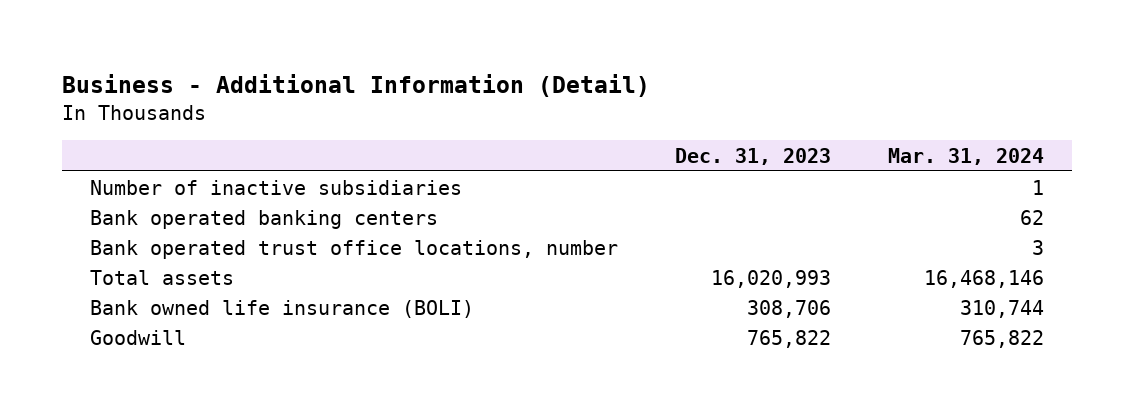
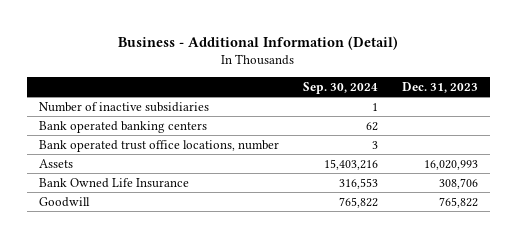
[887,147,1044,165] Mar. 31, 2024 -> none
none -> [302,81,378,94] Sep. 30, 2024
[90,269,235,285] Total assets -> [39,158,74,168] Assets
[90,299,475,318] Bank owned life insurance (BOLI) -> [39,177,190,188] Bank Owned Life Insurance

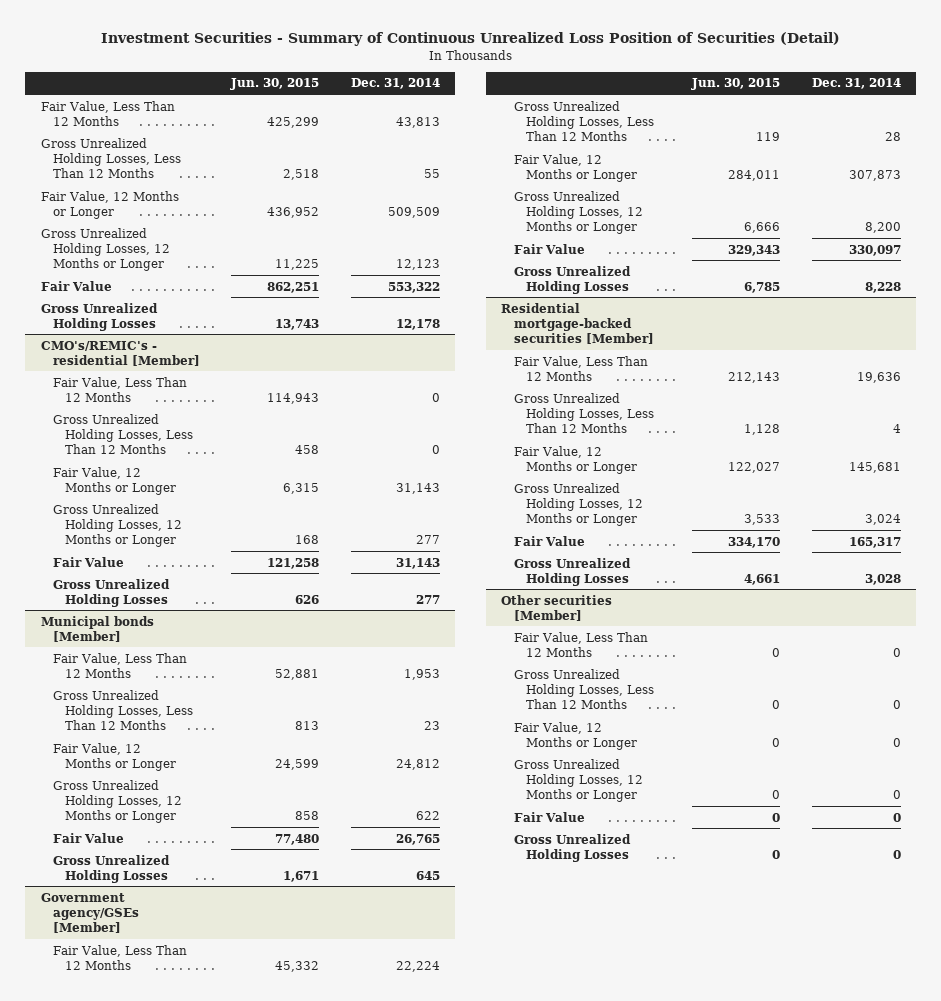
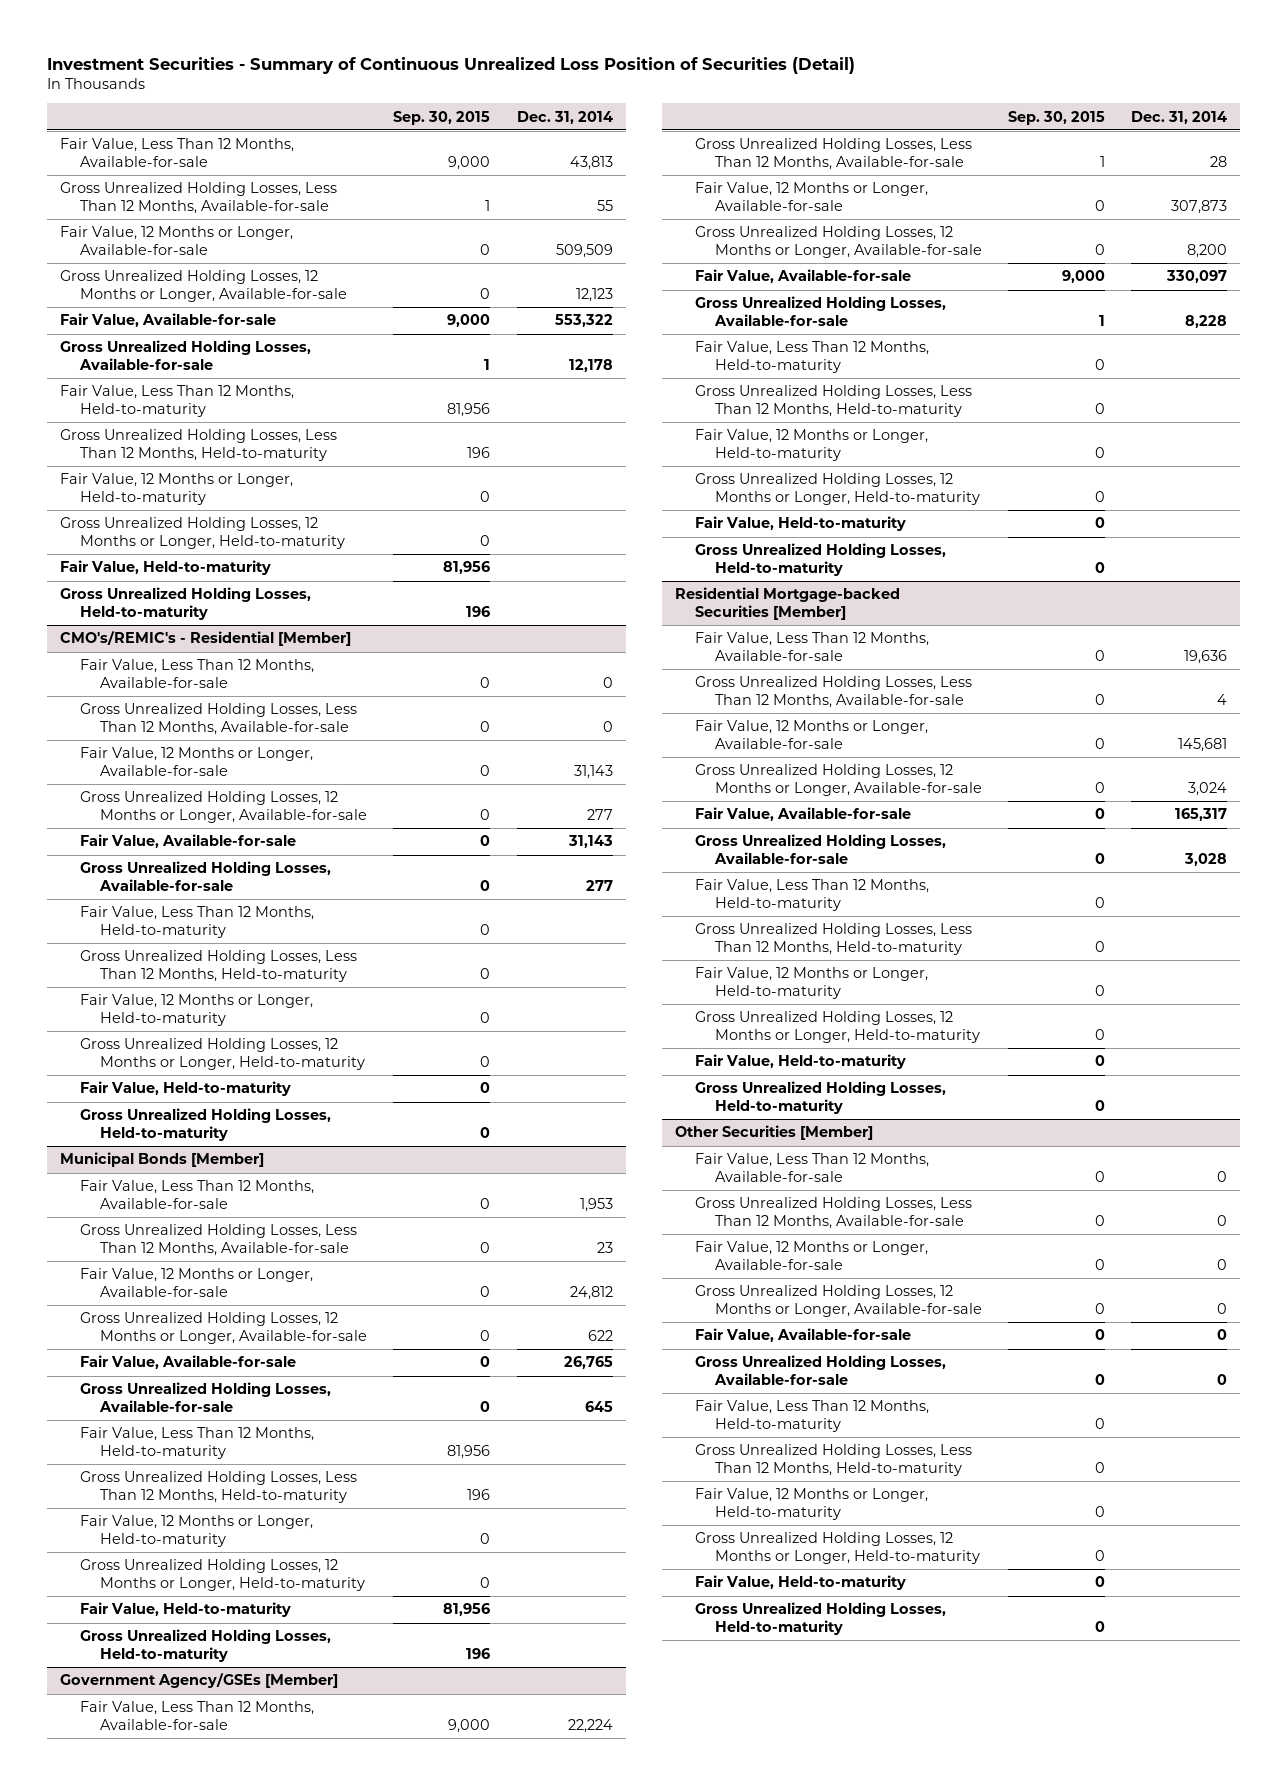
[230,78,320,91] Jun. 30, 2015 -> none
none -> [393,110,491,125] Sep. 30, 2015
[40,100,175,126] Fair Value, Less Than 12 Months -> [60,138,295,167] Fair Value, Less Than 12 Months, Available-for-sale
[40,137,181,178] Gross Unrealized Holding Losses, Less Than 12 Months -> [60,182,338,214] Gross Unrealized Holding Losses, Less Than 12 Months, Available-for-sale
[40,190,179,219] Fair Value, 12 Months or Longer -> [60,226,294,255] Fair Value, 12 Months or Longer, Available-for-sale
[40,227,170,271] Gross Unrealized Holding Losses, 12 Months or Longer -> [60,270,348,302] Gross Unrealized Holding Losses, 12 Months or Longer, Available-for-sale
[40,280,112,291] Fair Value -> [60,313,277,328] Fair Value, Available-for-sale
[40,302,158,331] Gross Unrealized Holding Losses -> [60,340,312,370] Gross Unrealized Holding Losses, Available-for-sale
none -> [60,385,295,417] Fair Value, Less Than 12 Months, Held-to-maturity
none -> [60,429,338,461] Gross Unrealized Holding Losses, Less Than 12 Months, Held-to-maturity
none -> [60,473,294,505] Fair Value, 12 Months or Longer, Held-to-maturity
none -> [60,517,346,549] Gross Unrealized Holding Losses, 12 Months or Longer, Held-to-maturity
none -> [60,560,272,576] Fair Value, Held-to-maturity
none -> [60,587,312,620] Gross Unrealized Holding Losses, Held-to-maturity
[40,340,200,366] CMO's/REMIC's - residential [Member] -> [60,631,352,647] CMO's/REMIC's - Residential [Member]
[52,376,187,402] Fair Value, Less Than 12 Months -> [80,659,315,688] Fair Value, Less Than 12 Months, Available-for-sale
[52,413,193,454] Gross Unrealized Holding Losses, Less Than 12 Months -> [80,703,358,735] Gross Unrealized Holding Losses, Less Than 12 Months, Available-for-sale
[52,466,176,495] Fair Value, 12 Months or Longer -> [80,747,314,776] Fair Value, 12 Months or Longer, Available-for-sale
[52,503,182,547] Gross Unrealized Holding Losses, 12 Months or Longer -> [80,791,368,823] Gross Unrealized Holding Losses, 12 Months or Longer, Available-for-sale
[52,556,124,567] Fair Value -> [80,834,297,849] Fair Value, Available-for-sale
[52,578,170,607] Gross Unrealized Holding Losses -> [80,861,332,891] Gross Unrealized Holding Losses, Available-for-sale
none -> [80,906,315,938] Fair Value, Less Than 12 Months, Held-to-maturity
none -> [80,950,358,982] Gross Unrealized Holding Losses, Less Than 12 Months, Held-to-maturity
none -> [80,994,314,1026] Fair Value, 12 Months or Longer, Held-to-maturity
none -> [80,1038,366,1070] Gross Unrealized Holding Losses, 12 Months or Longer, Held-to-maturity
none -> [80,1081,292,1097] Fair Value, Held-to-maturity
none -> [80,1108,332,1141] Gross Unrealized Holding Losses, Held-to-maturity
[40,615,154,642] Municipal bonds [Member] -> [60,1152,265,1168] Municipal Bonds [Member]
[52,652,187,678] Fair Value, Less Than 12 Months -> [80,1180,315,1209] Fair Value, Less Than 12 Months, Available-for-sale
[52,689,193,730] Gross Unrealized Holding Losses, Less Than 12 Months -> [80,1224,358,1256] Gross Unrealized Holding Losses, Less Than 12 Months, Available-for-sale
[52,742,176,771] Fair Value, 12 Months or Longer -> [80,1268,314,1297] Fair Value, 12 Months or Longer, Available-for-sale
[52,779,182,823] Gross Unrealized Holding Losses, 12 Months or Longer -> [80,1312,368,1344] Gross Unrealized Holding Losses, 12 Months or Longer, Available-for-sale
[52,832,124,843] Fair Value -> [80,1355,297,1370] Fair Value, Available-for-sale
[52,854,170,883] Gross Unrealized Holding Losses -> [80,1382,332,1412] Gross Unrealized Holding Losses, Available-for-sale
none -> [80,1427,315,1459] Fair Value, Less Than 12 Months, Held-to-maturity
none -> [80,1471,358,1503] Gross Unrealized Holding Losses, Less Than 12 Months, Held-to-maturity
none -> [80,1515,314,1547] Fair Value, 12 Months or Longer, Held-to-maturity
none -> [80,1559,366,1591] Gross Unrealized Holding Losses, 12 Months or Longer, Held-to-maturity
none -> [80,1602,292,1618] Fair Value, Held-to-maturity
none -> [80,1629,332,1662] Gross Unrealized Holding Losses, Held-to-maturity
[40,892,139,933] Government agency/GSEs [Member] -> [60,1673,339,1689] Government Agency/GSEs [Member]
[52,944,187,970] Fair Value, Less Than 12 Months -> [80,1701,315,1730] Fair Value, Less Than 12 Months, Available-for-sale
[513,100,654,141] Gross Unrealized Holding Losses, Less Than 12 Months -> [694,138,972,170] Gross Unrealized Holding Losses, Less Than 12 Months, Available-for-sale
[513,153,637,182] Fair Value, 12 Months or Longer -> [694,182,928,211] Fair Value, 12 Months or Longer, Available-for-sale
[513,190,643,234] Gross Unrealized Holding Losses, 12 Months or Longer -> [694,226,982,258] Gross Unrealized Holding Losses, 12 Months or Longer, Available-for-sale
[513,243,585,254] Fair Value -> [694,269,911,284] Fair Value, Available-for-sale
[513,265,631,294] Gross Unrealized Holding Losses -> [694,296,946,326] Gross Unrealized Holding Losses, Available-for-sale
none -> [694,341,929,373] Fair Value, Less Than 12 Months, Held-to-maturity
none -> [694,385,972,417] Gross Unrealized Holding Losses, Less Than 12 Months, Held-to-maturity
none -> [694,429,928,461] Fair Value, 12 Months or Longer, Held-to-maturity
none -> [694,473,980,505] Gross Unrealized Holding Losses, 12 Months or Longer, Held-to-maturity
none -> [694,516,906,532] Fair Value, Held-to-maturity
none -> [694,543,946,576] Gross Unrealized Holding Losses, Held-to-maturity
[501,302,654,344] Residential mortgage-backed securities [Member] -> [674,587,900,620] Residential Mortgage-backed Securities [Member]
[513,355,648,381] Fair Value, Less Than 12 Months -> [694,632,929,661] Fair Value, Less Than 12 Months, Available-for-sale
[513,392,654,433] Gross Unrealized Holding Losses, Less Than 12 Months -> [694,676,972,708] Gross Unrealized Holding Losses, Less Than 12 Months, Available-for-sale
[513,445,637,474] Fair Value, 12 Months or Longer -> [694,720,928,749] Fair Value, 12 Months or Longer, Available-for-sale
[513,482,643,526] Gross Unrealized Holding Losses, 12 Months or Longer -> [694,764,982,796] Gross Unrealized Holding Losses, 12 Months or Longer, Available-for-sale
[513,535,585,546] Fair Value -> [694,807,911,822] Fair Value, Available-for-sale
[513,557,631,586] Gross Unrealized Holding Losses -> [694,834,946,864] Gross Unrealized Holding Losses, Available-for-sale
none -> [694,879,929,911] Fair Value, Less Than 12 Months, Held-to-maturity
none -> [694,923,972,955] Gross Unrealized Holding Losses, Less Than 12 Months, Held-to-maturity
none -> [694,967,928,999] Fair Value, 12 Months or Longer, Held-to-maturity
none -> [694,1011,980,1043] Gross Unrealized Holding Losses, 12 Months or Longer, Held-to-maturity
none -> [694,1054,906,1070] Fair Value, Held-to-maturity
none -> [694,1081,946,1114] Gross Unrealized Holding Losses, Held-to-maturity
[501,594,613,621] Other securities [Member] -> [674,1125,873,1141] Other Securities [Member]
[513,631,648,657] Fair Value, Less Than 12 Months -> [694,1153,929,1182] Fair Value, Less Than 12 Months, Available-for-sale
[513,668,654,709] Gross Unrealized Holding Losses, Less Than 12 Months -> [694,1197,972,1229] Gross Unrealized Holding Losses, Less Than 12 Months, Available-for-sale
[513,721,637,750] Fair Value, 12 Months or Longer -> [694,1241,928,1270] Fair Value, 12 Months or Longer, Available-for-sale
[513,758,643,802] Gross Unrealized Holding Losses, 12 Months or Longer -> [694,1285,982,1317] Gross Unrealized Holding Losses, 12 Months or Longer, Available-for-sale
[513,811,585,822] Fair Value -> [694,1328,911,1343] Fair Value, Available-for-sale
[513,833,631,862] Gross Unrealized Holding Losses -> [694,1355,946,1385] Gross Unrealized Holding Losses, Available-for-sale
none -> [694,1400,929,1432] Fair Value, Less Than 12 Months, Held-to-maturity
none -> [694,1444,972,1476] Gross Unrealized Holding Losses, Less Than 12 Months, Held-to-maturity
none -> [694,1488,928,1520] Fair Value, 12 Months or Longer, Held-to-maturity
none -> [694,1532,980,1564] Gross Unrealized Holding Losses, 12 Months or Longer, Held-to-maturity
none -> [694,1575,906,1591] Fair Value, Held-to-maturity
none -> [694,1602,946,1635] Gross Unrealized Holding Losses, Held-to-maturity

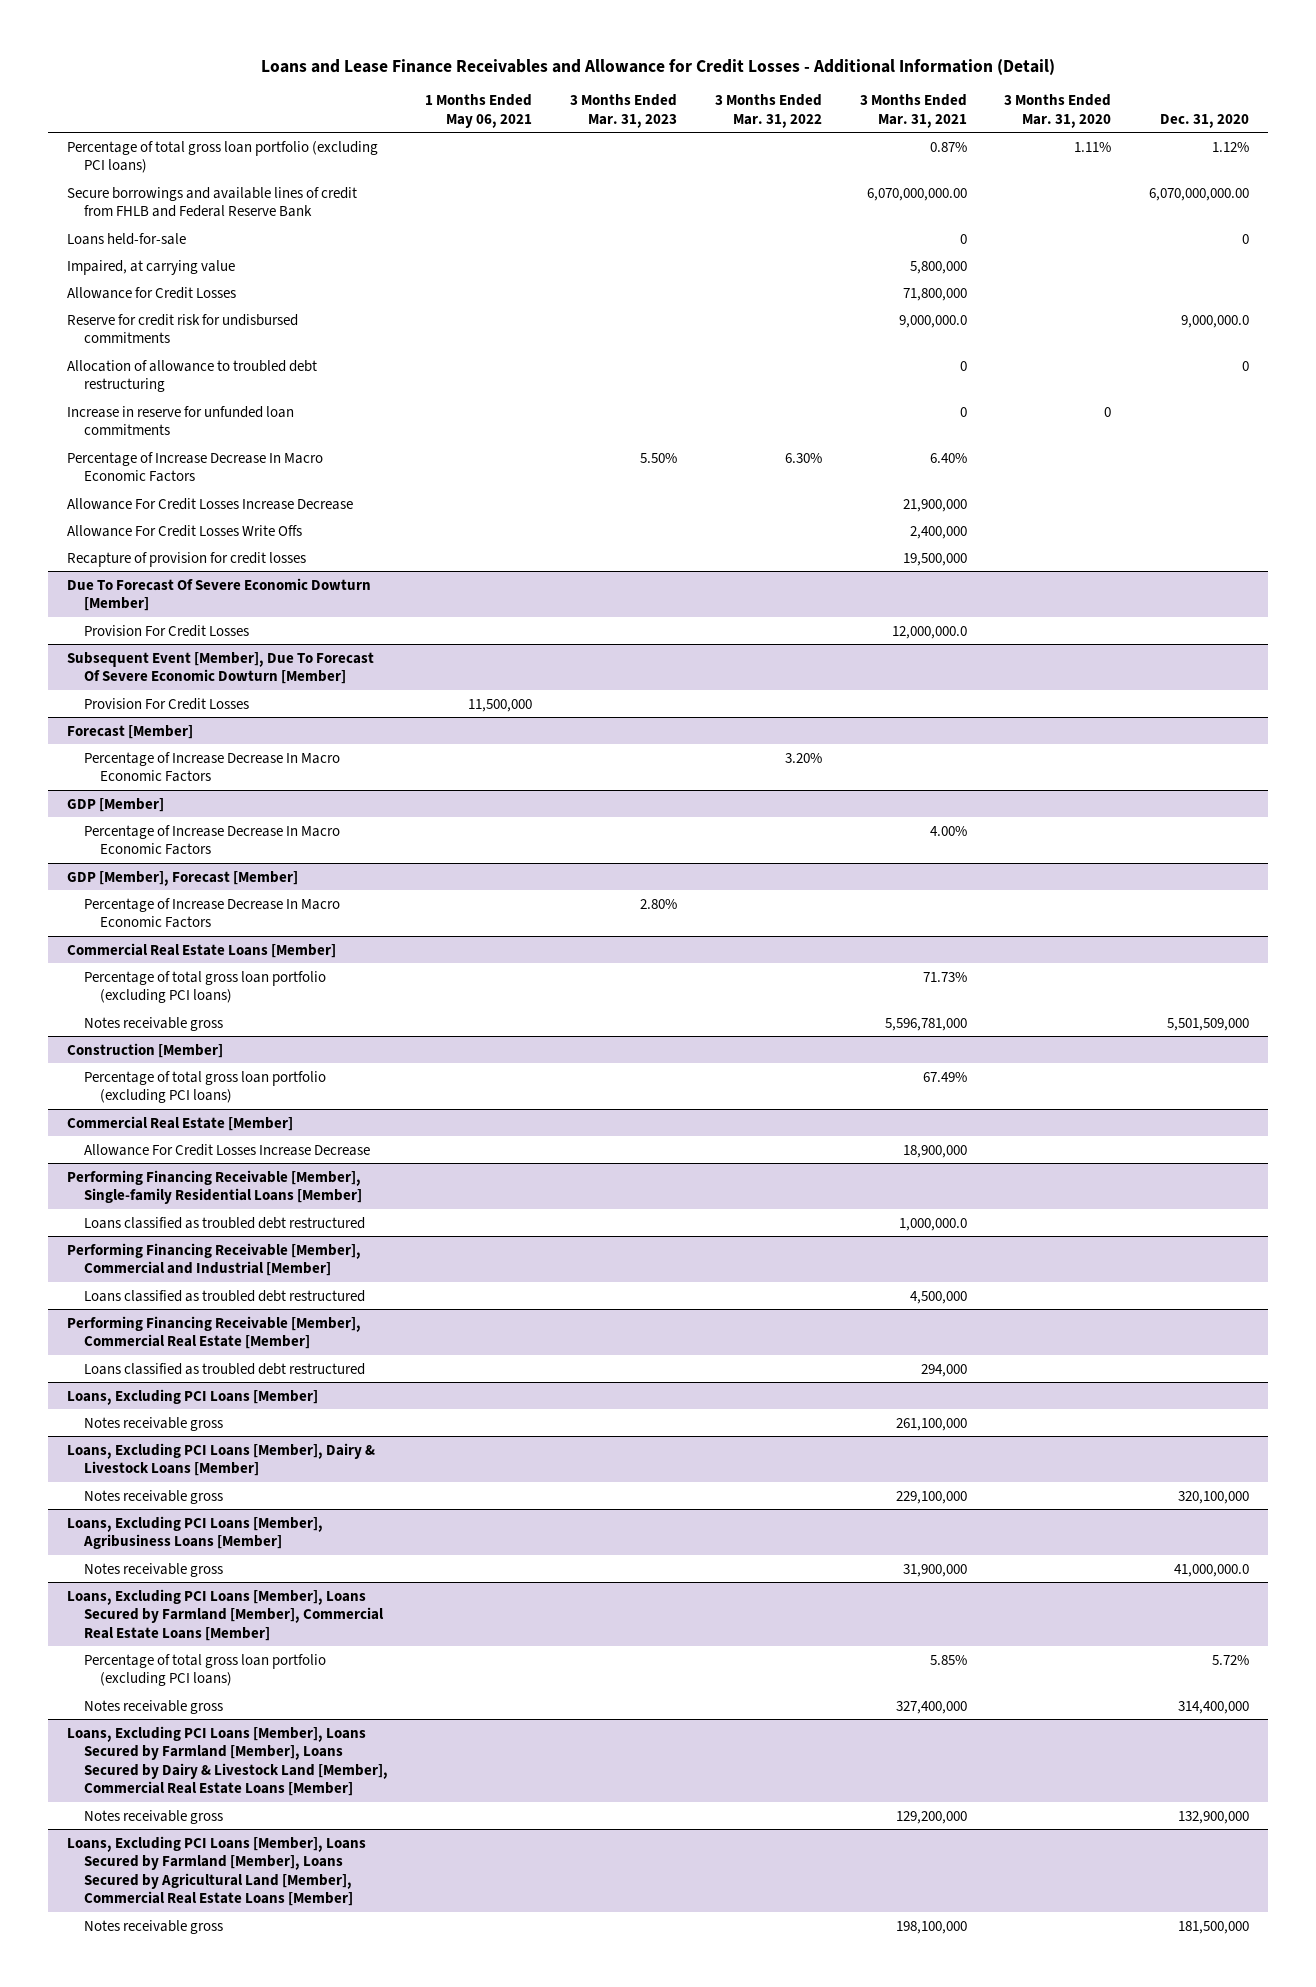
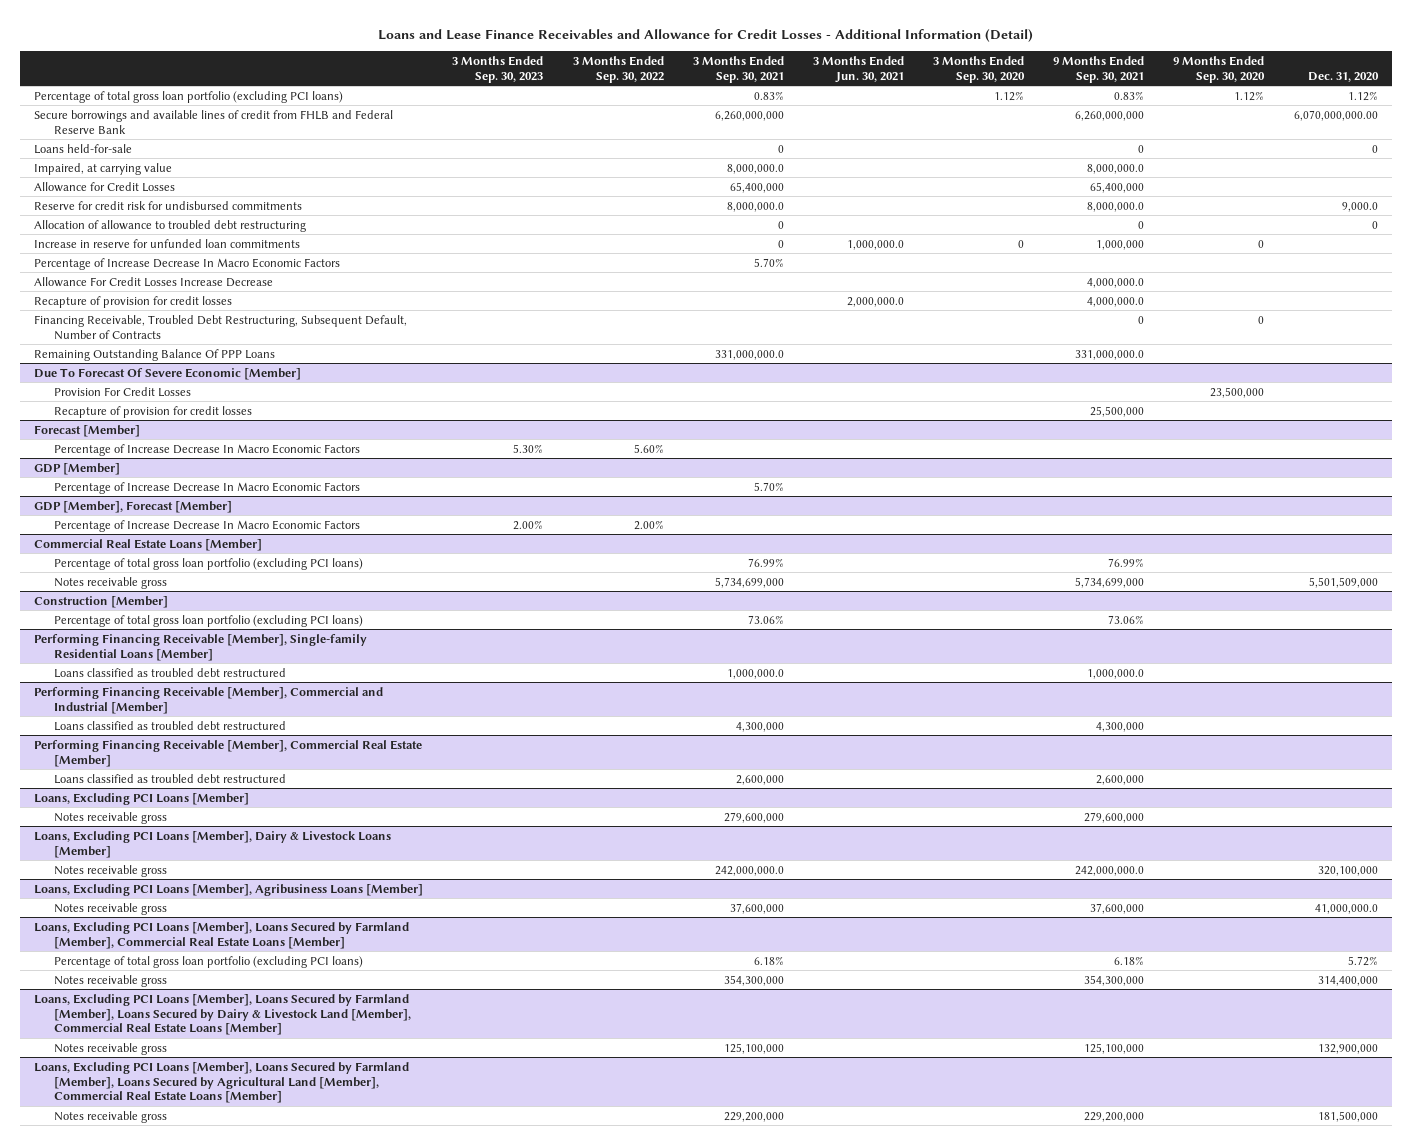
[425,94,533,128] 1 Months Ended May 06, 2021 -> none
[570,94,678,128] 3 Months Ended Mar. 31, 2023 -> none
[714,94,822,128] 3 Months Ended Mar. 31, 2022 -> none
[859,94,967,128] 3 Months Ended Mar. 31, 2021 -> none
[1004,94,1112,128] 3 Months Ended Mar. 31, 2020 -> none
none -> [452,55,544,83] 3 Months Ended Sep. 30, 2023
none -> [572,55,664,83] 3 Months Ended Sep. 30, 2022
none -> [692,55,784,83] 3 Months Ended Sep. 30, 2021
none -> [812,55,904,83] 3 Months Ended Jun. 30, 2021
none -> [933,55,1026,83] 3 Months Ended Sep. 30, 2020
none -> [1053,55,1145,83] 9 Months Ended Sep. 30, 2021
none -> [1173,55,1266,83] 9 Months Ended Sep. 30, 2020
[1181,314,1250,328] 9,000,000.0 -> [1341,201,1378,212] 9,000.0
[66,524,302,537] Allowance For Credit Losses Write Offs -> none
[66,577,371,612] Due To Forecast Of Severe Economic Dowturn [Member] -> none
[83,624,249,637] Provision For Credit Losses -> none
none -> [34,314,408,340] Financing Receivable, Troubled Debt Restructuring, Subsequent Default, Number of Contracts
none -> [34,348,276,361] Remaining Outstanding Balance Of PPP Loans
[66,651,374,685] Subsequent Event [Member], Due To Forecast Of Severe Economic Dowturn [Member] -> [34,367,302,380] Due To Forecast Of Severe Economic [Member]
none -> [54,405,253,418] Recapture of provision for credit losses
[66,1115,293,1131] Commercial Real Estate [Member] -> none
[83,1143,370,1156] Allowance For Credit Losses Increase Decrease -> none

